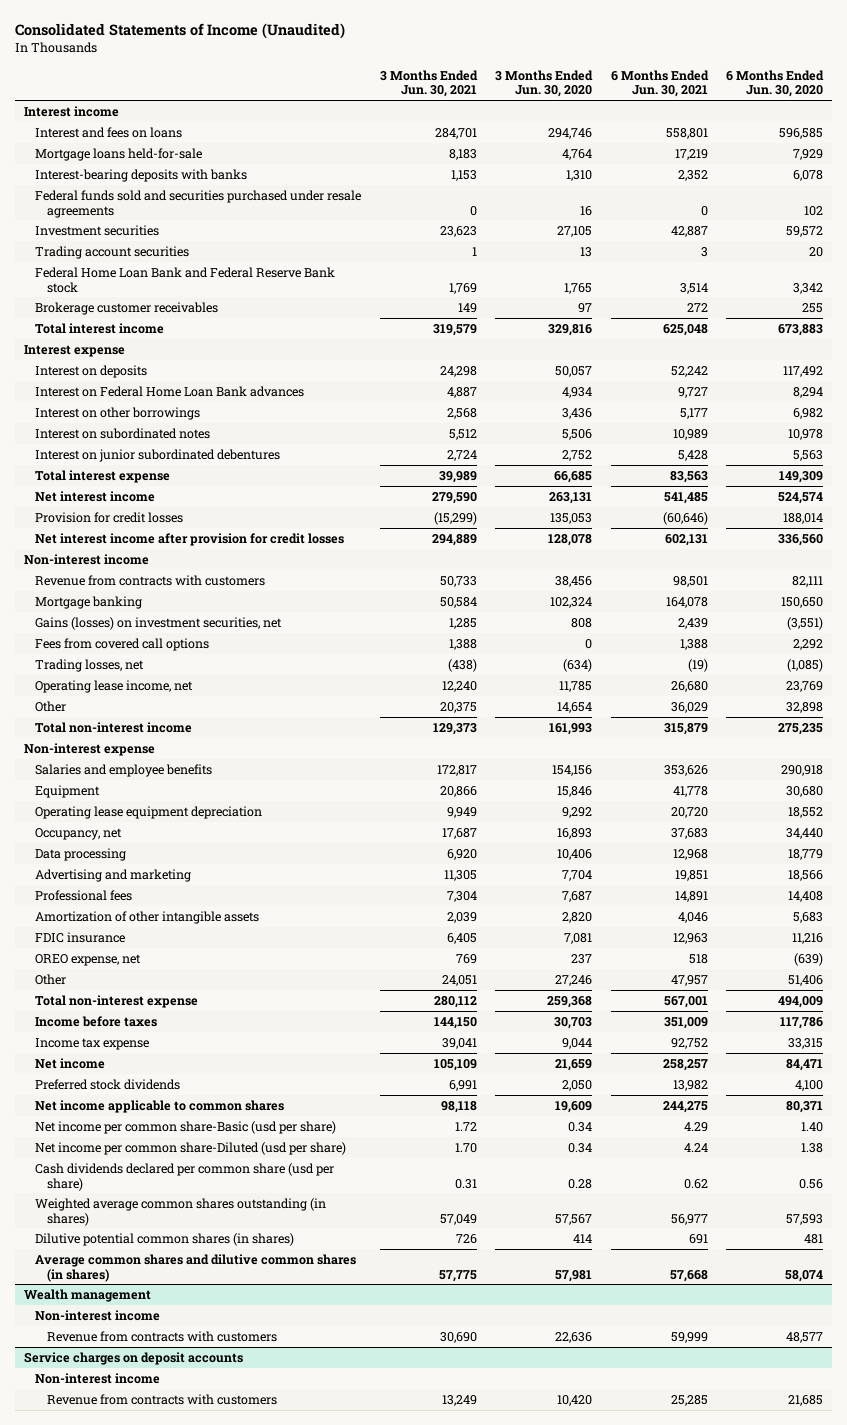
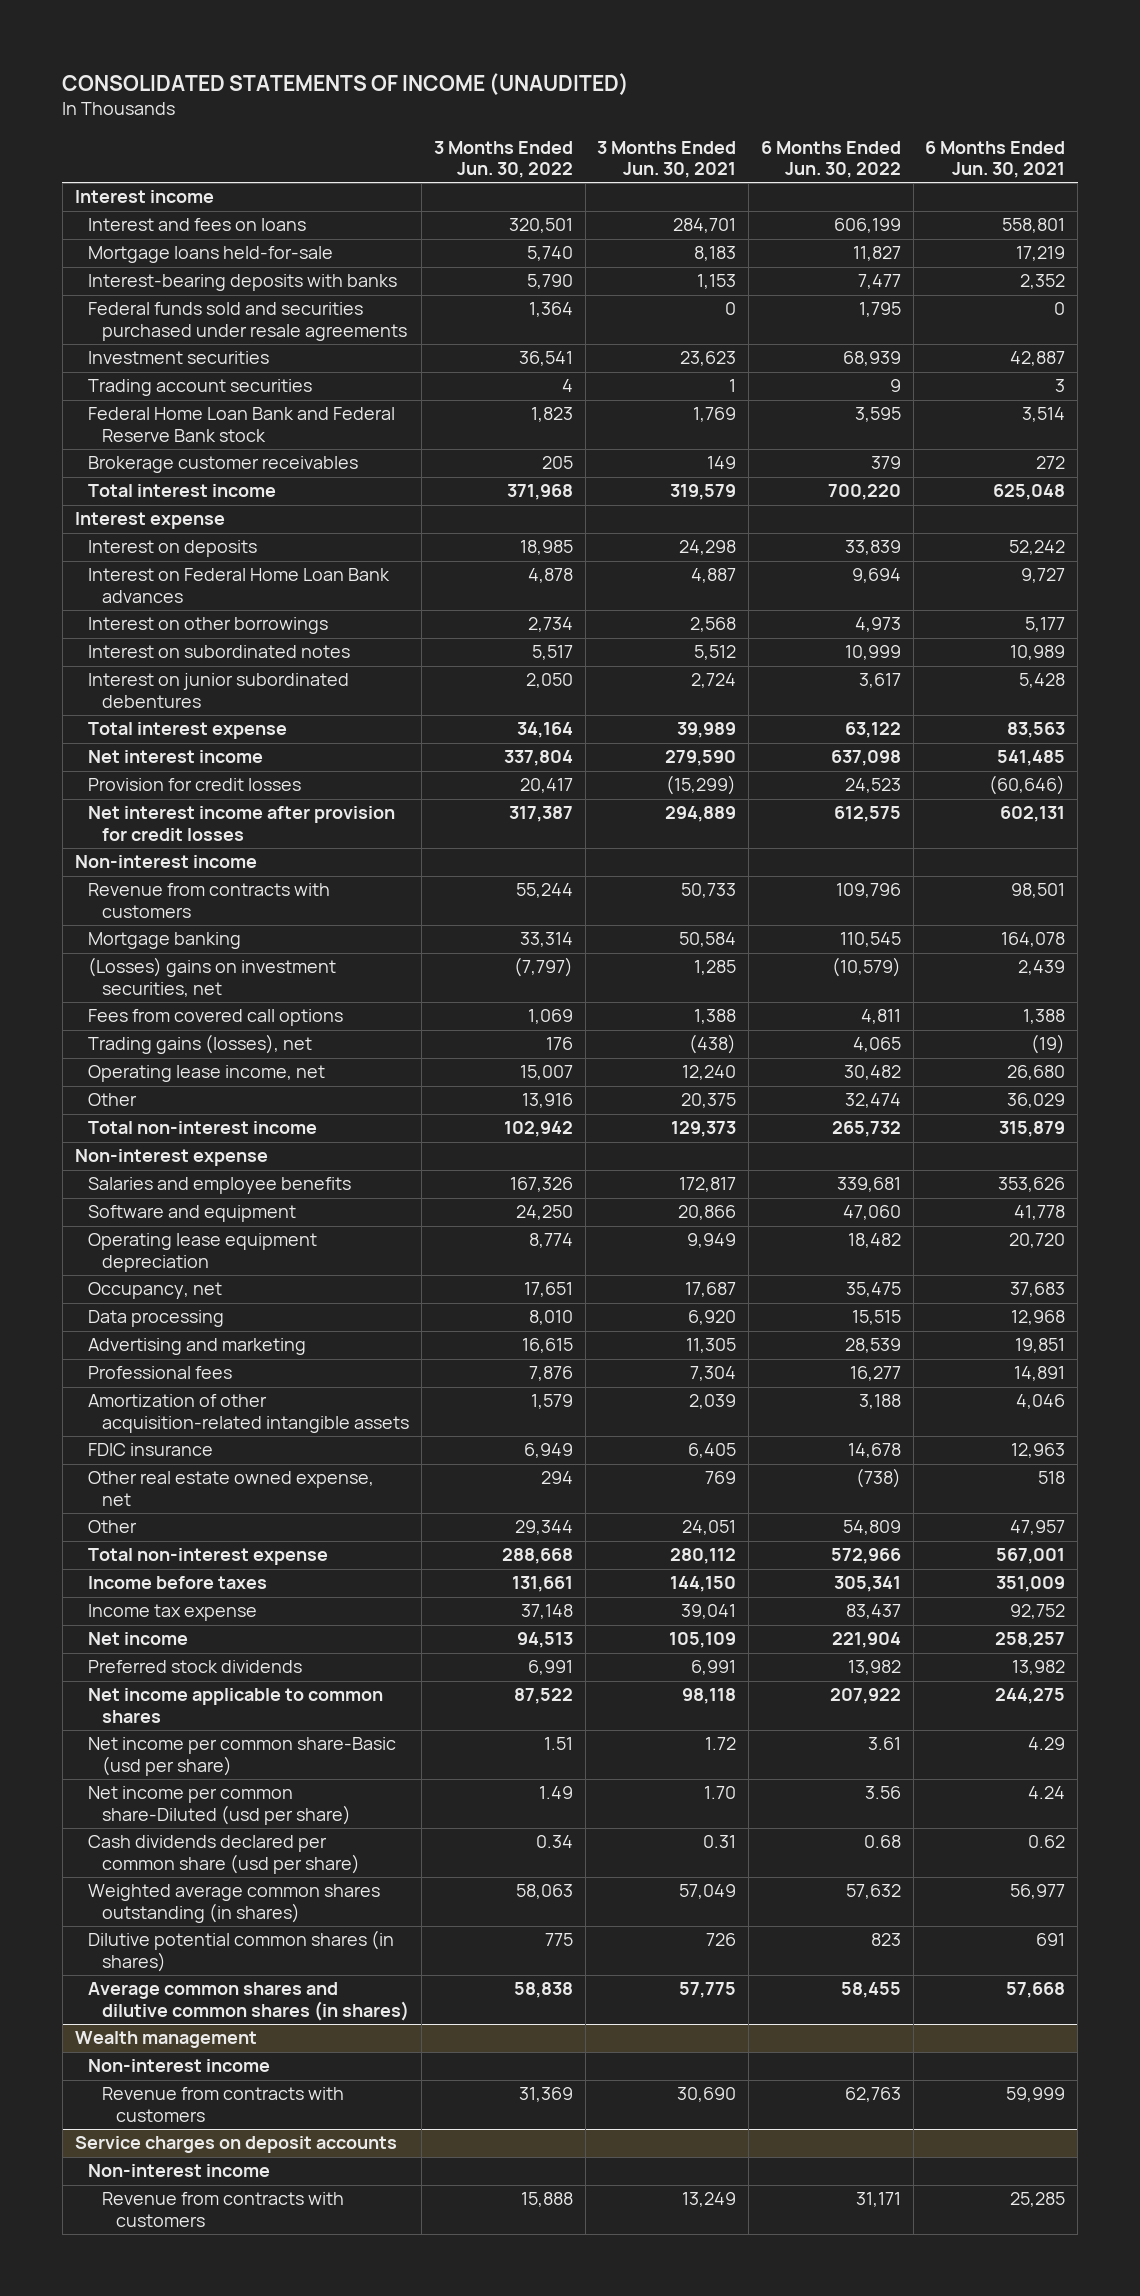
[15,22,346,39] Consolidated Statements of Income (Unaudited) -> [62,72,630,95] CONSOLIDATED STATEMENTS OF INCOME (UNAUDITED)
[495,69,594,98] 3 Months Ended Jun. 30, 2020 -> none
[725,69,824,98] 6 Months Ended Jun. 30, 2020 -> none
none -> [433,140,573,179] 3 Months Ended Jun. 30, 2022
none -> [760,140,901,179] 6 Months Ended Jun. 30, 2022
[35,616,283,630] Gains (losses) on investment securities, net -> [88,957,337,998] (Losses) gains on investment securities, net
[35,658,145,672] Trading losses, net -> [88,1034,313,1055] Trading gains (losses), net
[35,784,101,798] Equipment -> [88,1205,297,1223] Software and equipment
[35,910,260,924] Amortization of other intangible assets -> [88,1394,410,1434] Amortization of other acquisition-related intangible assets
[35,953,142,966] OREO expense, net -> [88,1471,375,1507] Other real estate owned expense, net

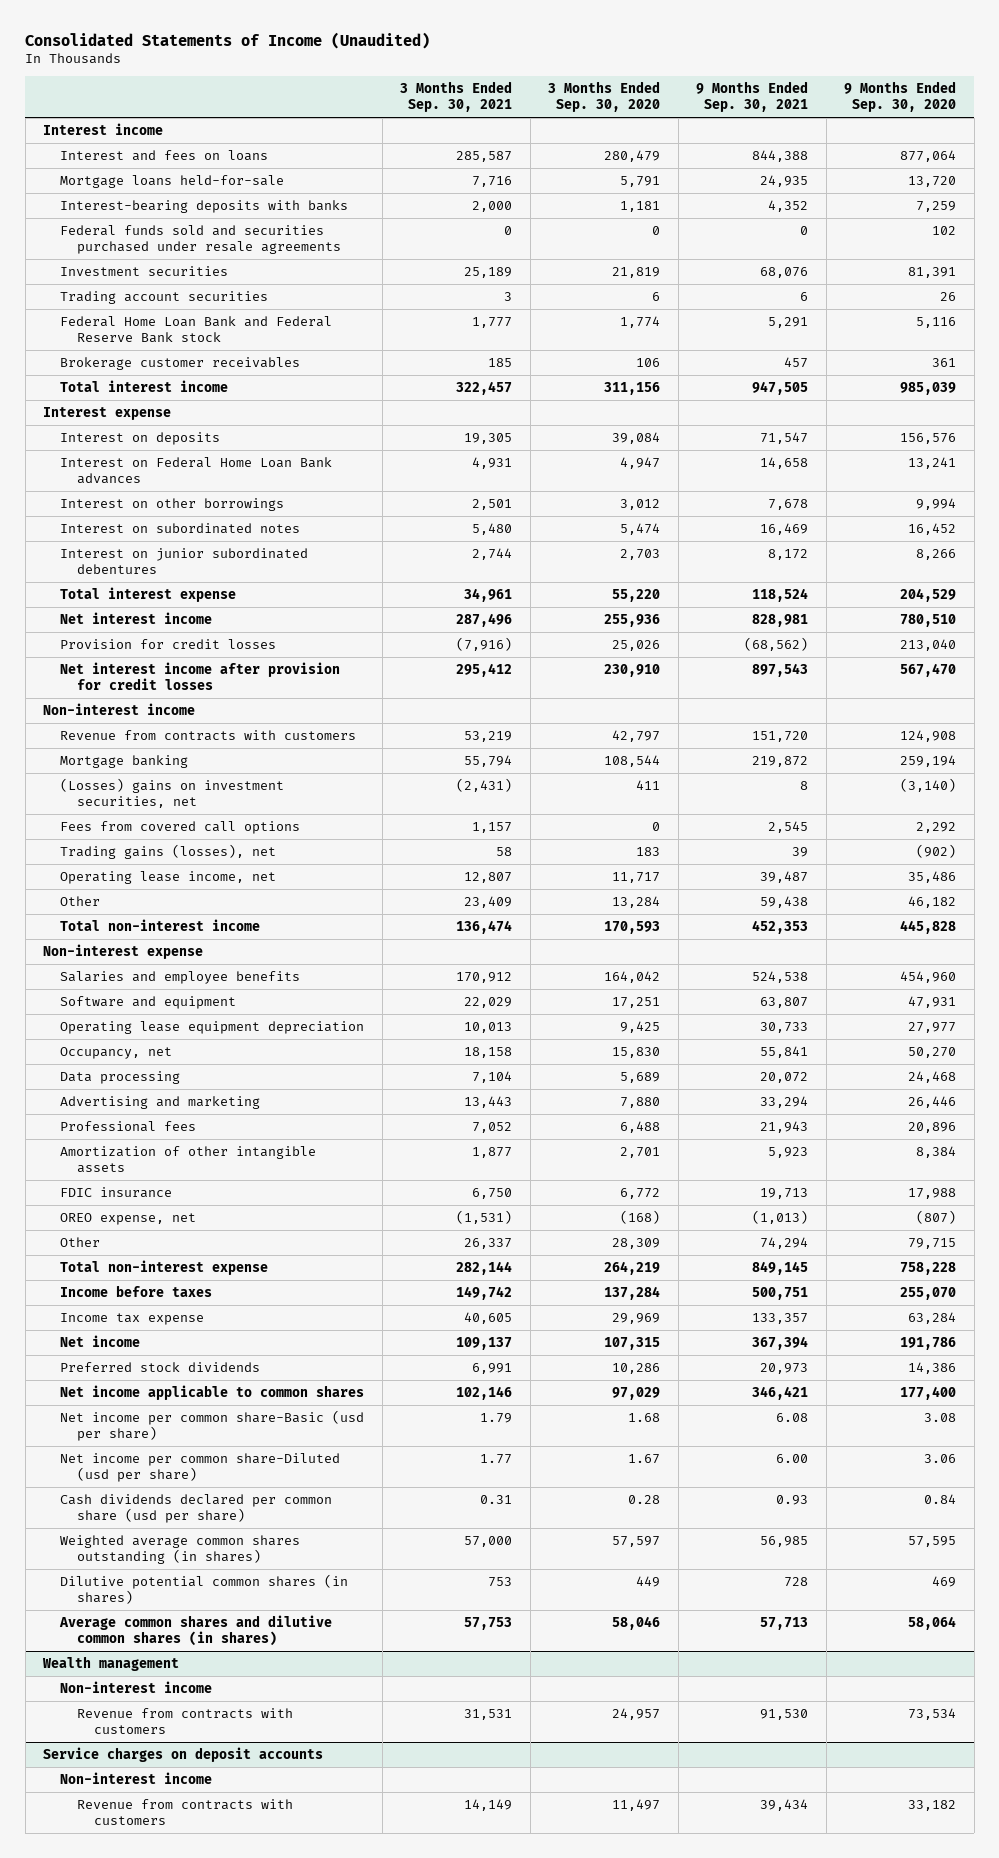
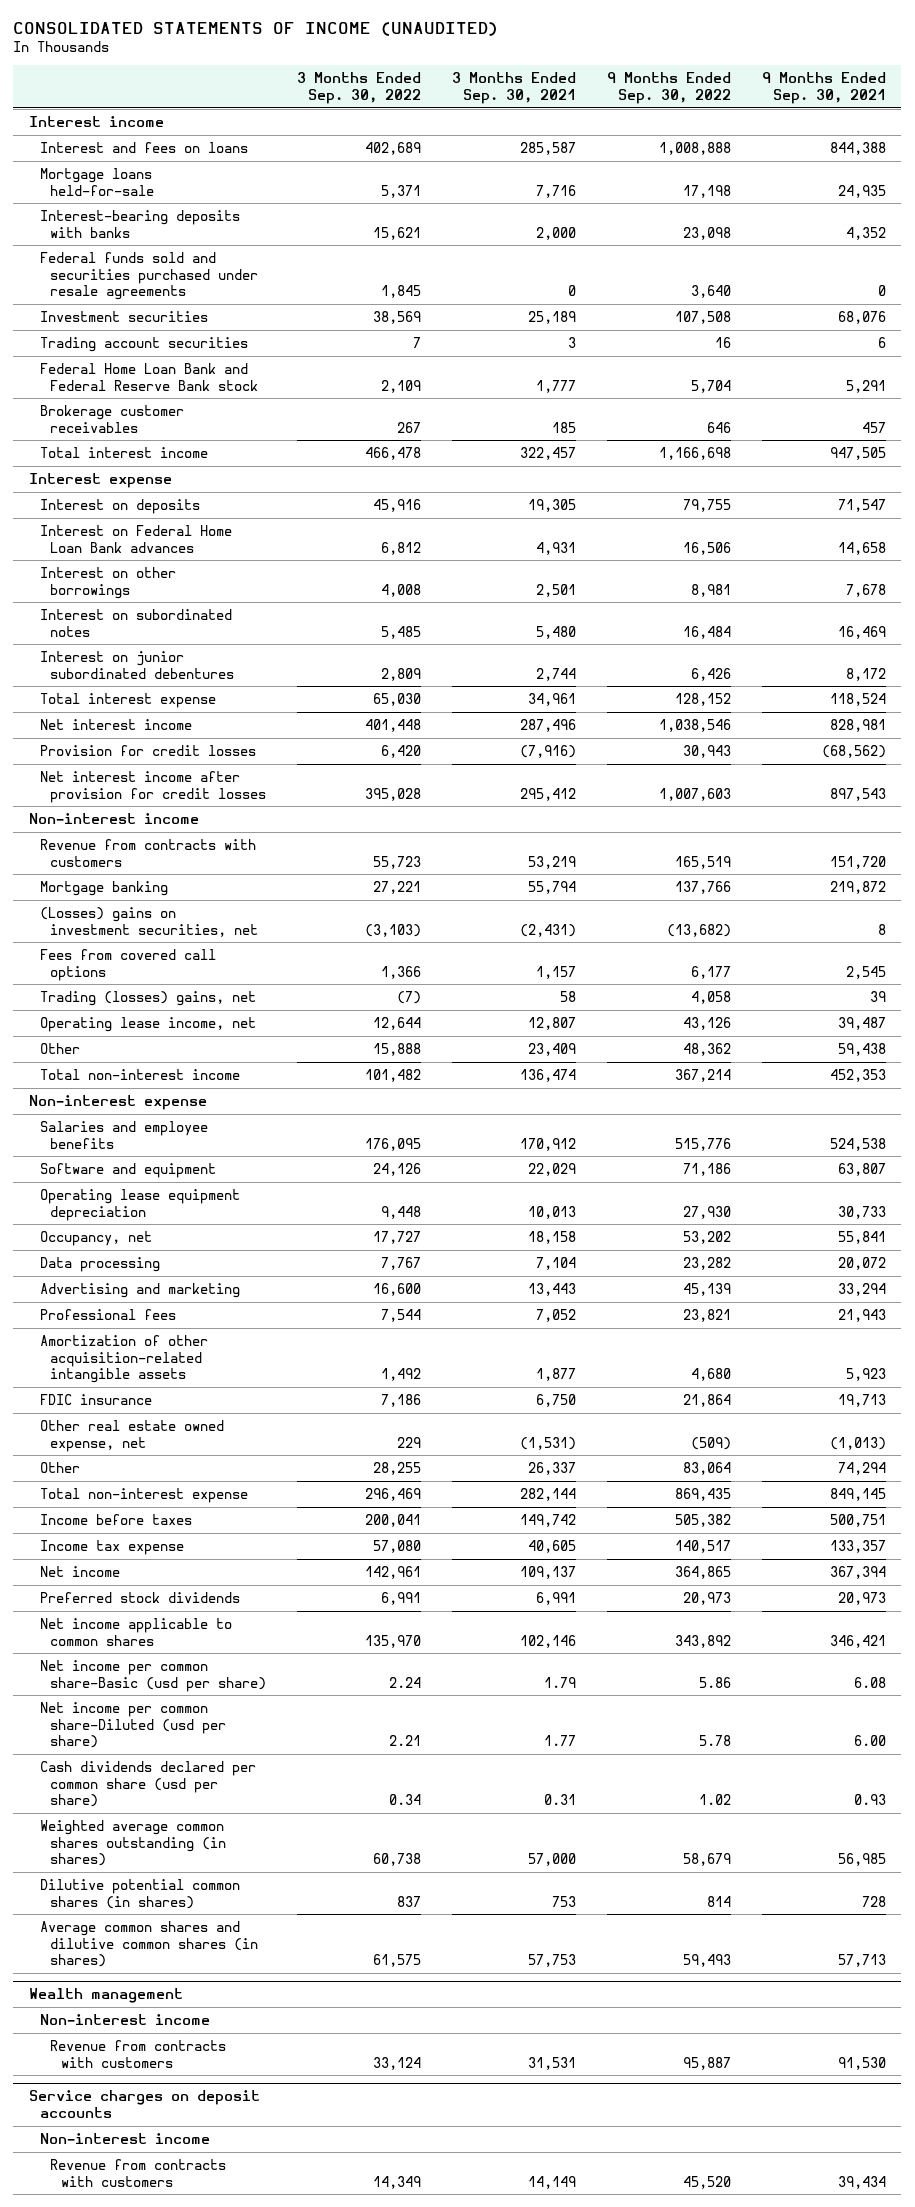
[25,31,431,49] Consolidated Statements of Income (Unaudited) -> [13,22,499,37] CONSOLIDATED STATEMENTS OF INCOME (UNAUDITED)
[548,81,661,113] 3 Months Ended Sep. 30, 2020 -> none
[844,81,957,113] 9 Months Ended Sep. 30, 2020 -> none
none -> [297,72,422,104] 3 Months Ended Sep. 30, 2022
none -> [606,72,731,104] 9 Months Ended Sep. 30, 2022
[60,844,277,860] Trading gains (losses), net -> [39,990,256,1006] Trading (losses) gains, net
[60,1146,317,1174] Amortization of other intangible assets -> [39,1334,208,1384] Amortization of other acquisition-related intangible assets
[60,1213,197,1226] OREO expense, net -> [39,1419,224,1452] Other real estate owned expense, net

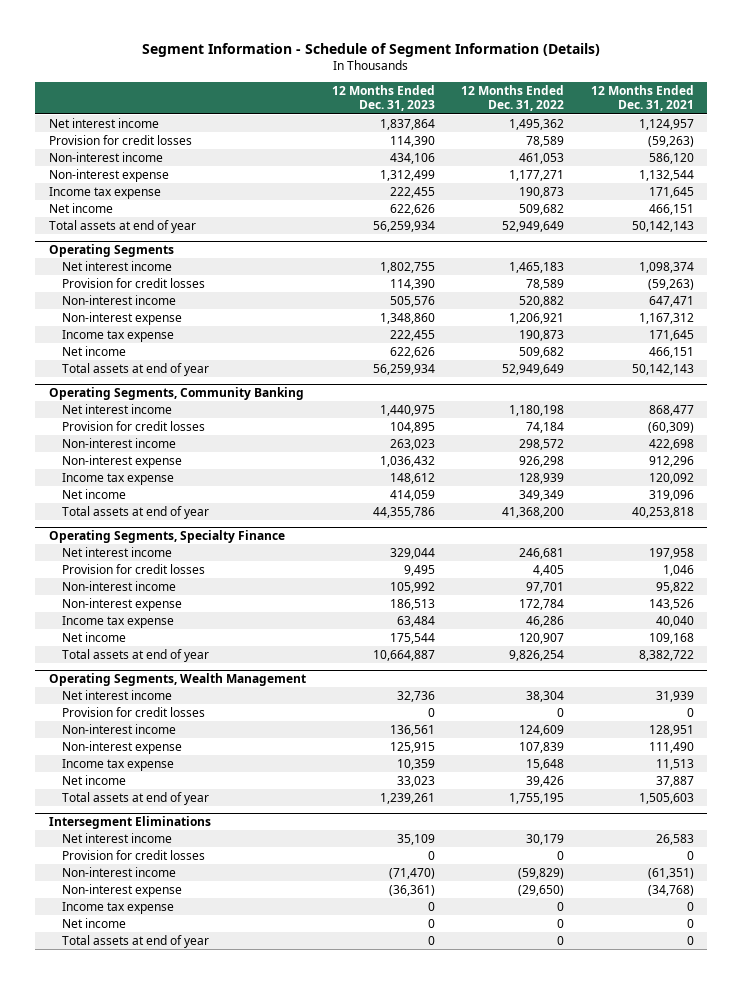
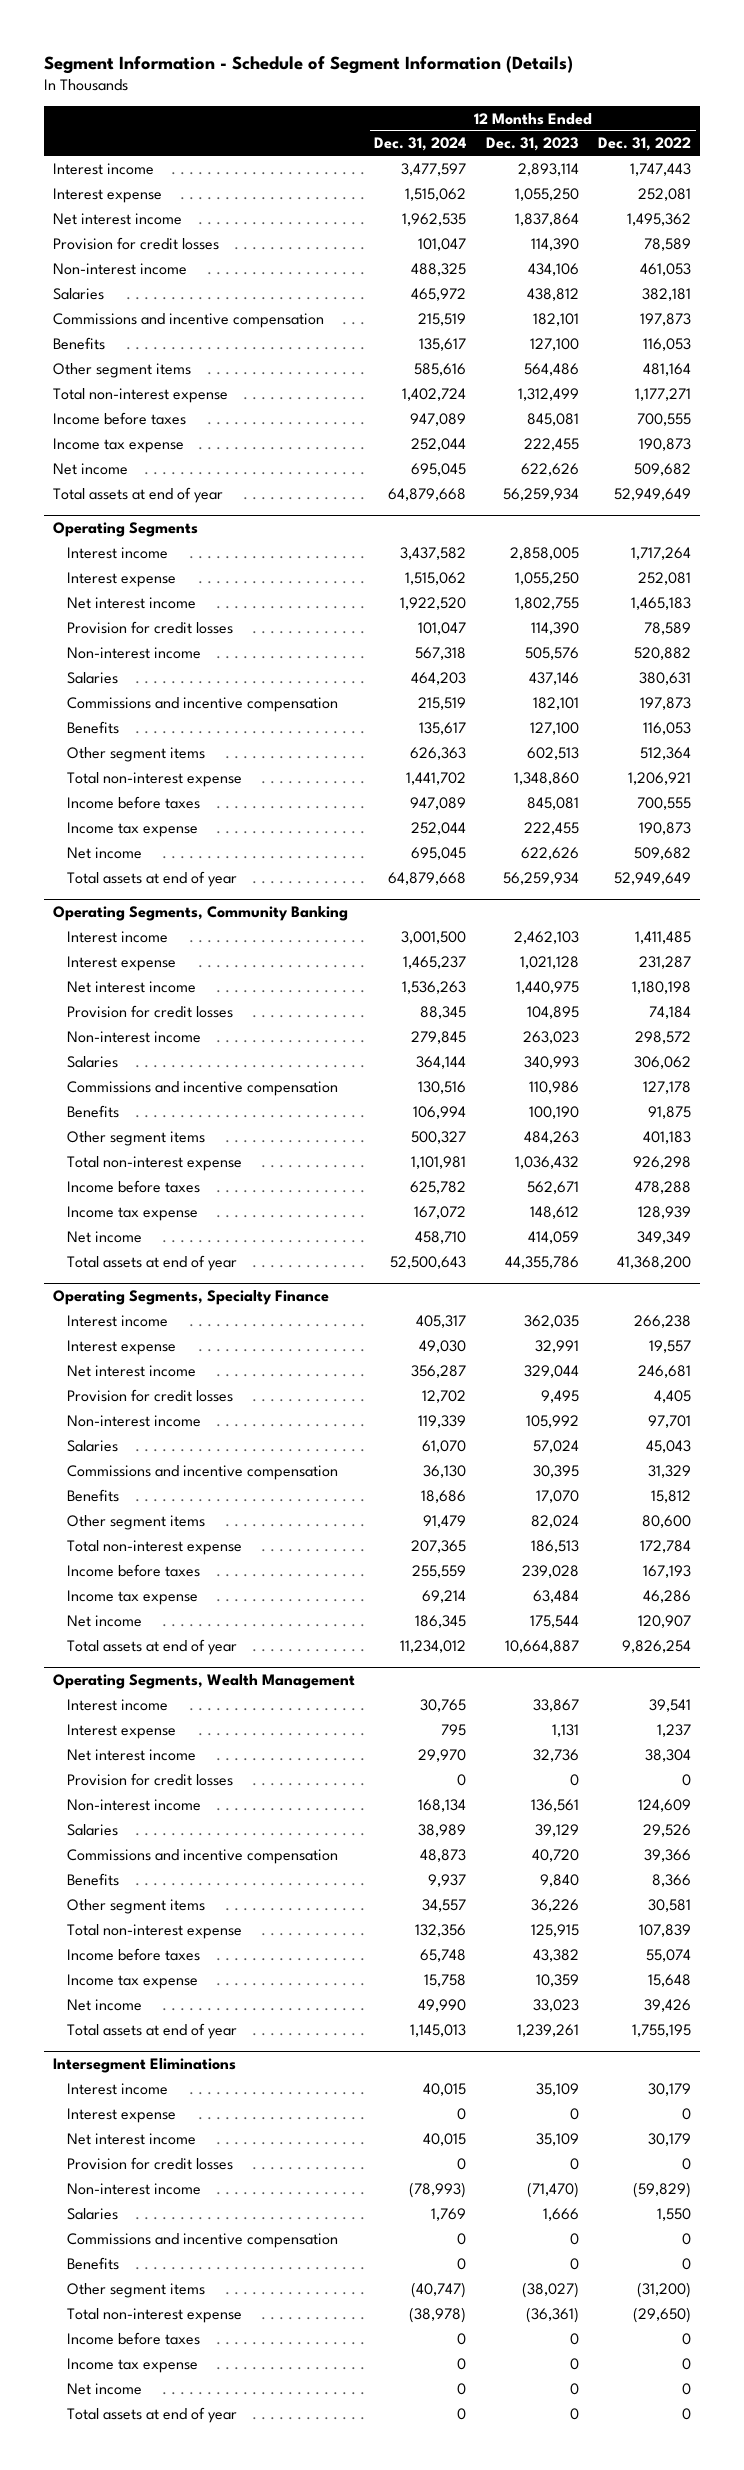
[590,85,694,112] 12 Months Ended Dec. 31, 2021 -> none
none -> [374,137,467,152] Dec. 31, 2024
none -> [53,162,155,175] Interest income
none -> [53,187,163,203] Interest expense
none -> [53,287,105,300] Salaries
none -> [53,312,325,328] Commissions and incentive compensation
none -> [53,336,106,350] Benefits
none -> [53,362,192,378] Other segment items
[48,168,169,182] Non-interest expense -> [53,387,229,403] Total non-interest expense
none -> [53,411,187,425] Income before taxes
none -> [66,546,168,559] Interest income
none -> [66,571,176,587] Interest expense
none -> [66,671,118,684] Salaries
none -> [66,696,338,712] Commissions and incentive compensation
none -> [66,720,119,734] Benefits
none -> [66,746,205,762] Other segment items
[62,311,183,325] Non-interest expense -> [66,771,242,787] Total non-interest expense
none -> [66,795,200,809] Income before taxes
none -> [66,930,168,943] Interest income
none -> [66,955,176,971] Interest expense
none -> [66,1055,118,1068] Salaries
none -> [66,1080,338,1096] Commissions and incentive compensation
none -> [66,1104,119,1118] Benefits
none -> [66,1130,205,1146] Other segment items
[62,454,183,468] Non-interest expense -> [66,1155,242,1171] Total non-interest expense
none -> [66,1179,200,1193] Income before taxes
none -> [66,1314,168,1327] Interest income
none -> [66,1339,176,1355] Interest expense
none -> [66,1439,118,1452] Salaries
none -> [66,1464,338,1480] Commissions and incentive compensation
none -> [66,1488,119,1502] Benefits
none -> [66,1514,205,1530] Other segment items
[62,597,183,611] Non-interest expense -> [66,1539,242,1555] Total non-interest expense
none -> [66,1563,200,1577] Income before taxes
none -> [66,1698,168,1711] Interest income
none -> [66,1723,176,1739] Interest expense
none -> [66,1823,118,1836] Salaries
none -> [66,1848,338,1864] Commissions and incentive compensation
none -> [66,1872,119,1886] Benefits
none -> [66,1898,205,1914] Other segment items
[62,740,183,754] Non-interest expense -> [66,1923,242,1939] Total non-interest expense
none -> [66,1947,200,1961] Income before taxes
none -> [66,2082,168,2095] Interest income
none -> [66,2107,176,2123] Interest expense
none -> [66,2207,118,2220] Salaries
none -> [66,2232,338,2248] Commissions and incentive compensation
none -> [66,2256,119,2270] Benefits
none -> [66,2282,205,2298] Other segment items
[62,883,183,897] Non-interest expense -> [66,2307,242,2323] Total non-interest expense
none -> [66,2331,200,2345] Income before taxes

